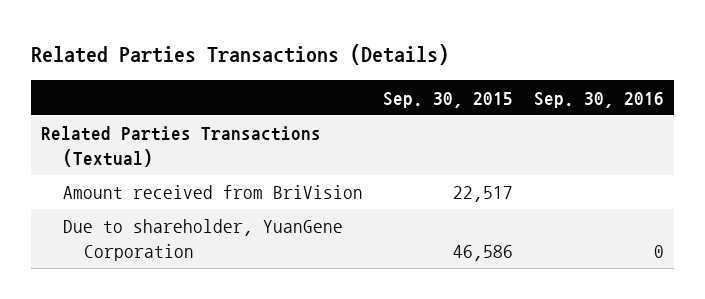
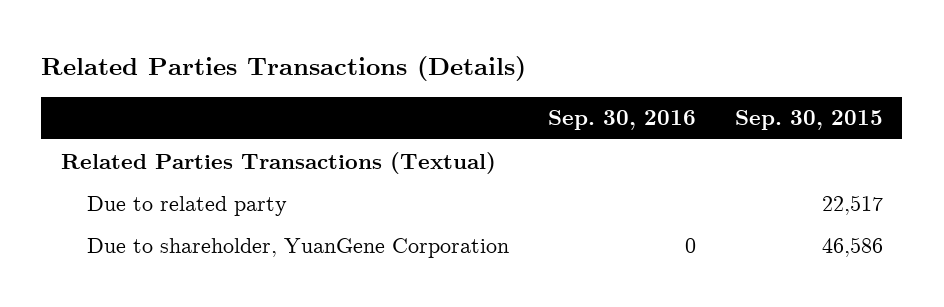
[62,185,363,200] Amount received from BriVision -> [87,195,288,216] Due to related party

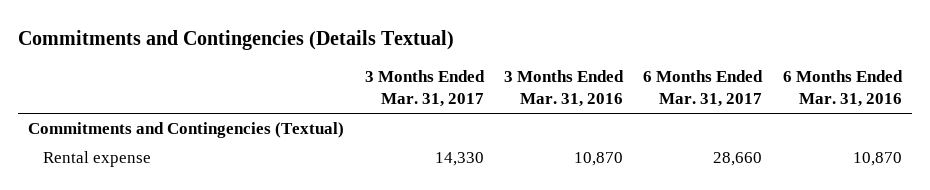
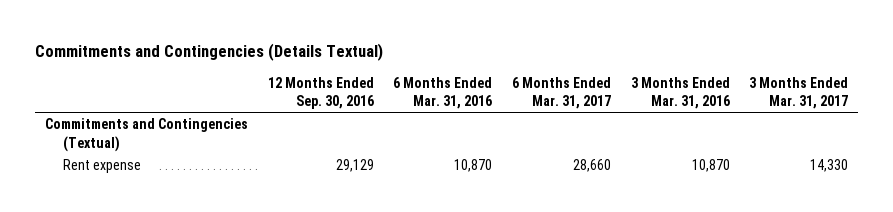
none -> [267,76,374,109] 12 Months Ended Sep. 30, 2016
[43,150,152,167] Rental expense -> [62,159,141,174] Rent expense

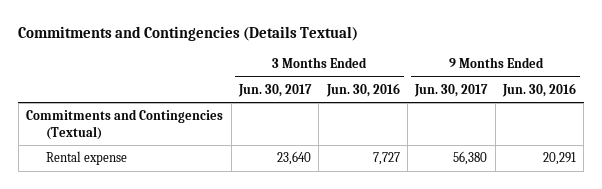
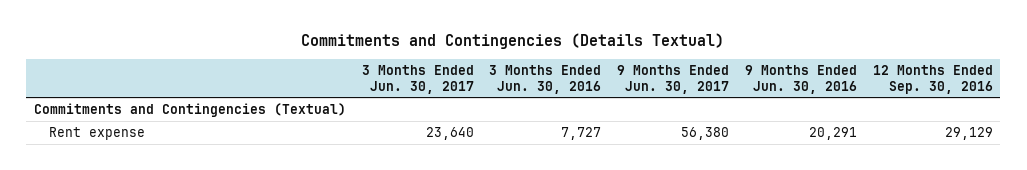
none -> [872,65,993,94] 12 Months Ended Sep. 30, 2016
[46,151,128,166] Rental expense -> [49,127,146,141] Rent expense

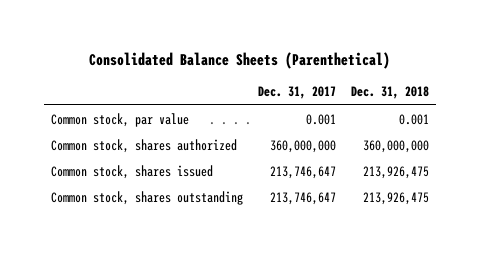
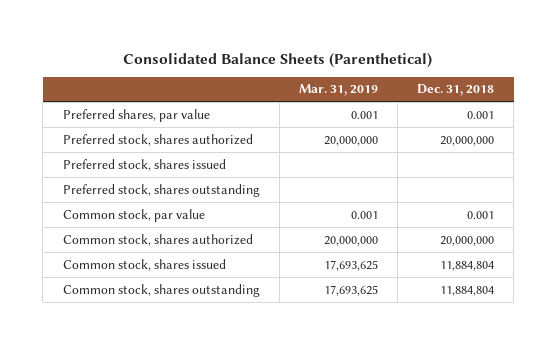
[257,86,336,100] Dec. 31, 2017 -> none
none -> [298,84,378,97] Mar. 31, 2019
none -> [62,108,210,122] Preferred shares, par value
none -> [62,133,253,146] Preferred stock, shares authorized
none -> [62,158,226,171] Preferred stock, shares issued
none -> [62,183,260,197] Preferred stock, shares outstanding
[362,139,429,153] 360,000,000 -> [440,235,495,246] 20,000,000
[362,165,429,179] 213,926,475 -> [440,260,495,271] 11,884,804
[362,191,429,205] 213,926,475 -> [440,285,495,296] 11,884,804

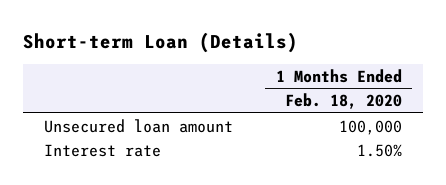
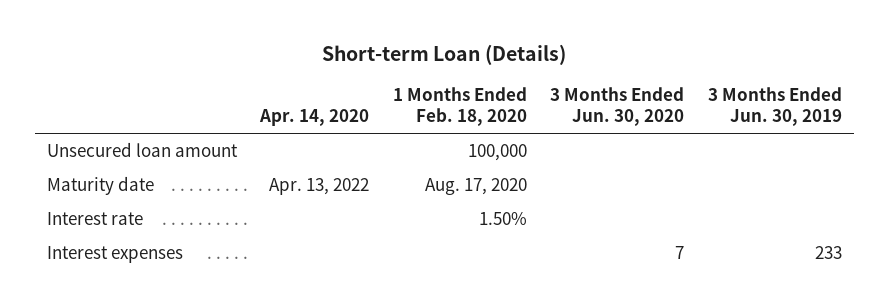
none -> [259,109,370,127] Apr. 14, 2020
none -> [550,86,685,127] 3 Months Ended Jun. 30, 2020
none -> [708,86,843,127] 3 Months Ended Jun. 30, 2019
none -> [46,176,154,196] Maturity date
none -> [46,246,183,264] Interest expenses

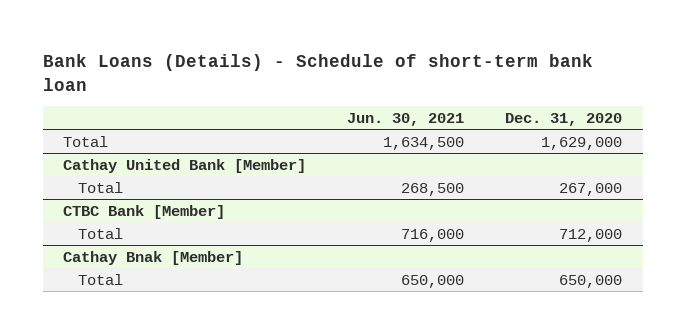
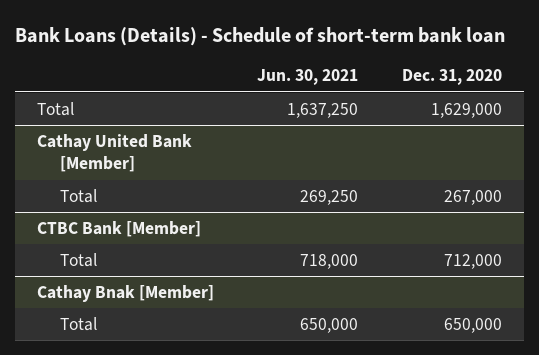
[383,136,465,150] 1,634,500 -> [287,102,359,118] 1,637,250
[401,182,465,196] 268,500 -> [300,189,359,205] 269,250
[401,228,465,242] 716,000 -> [300,253,359,269] 718,000

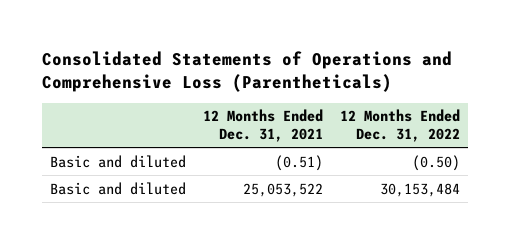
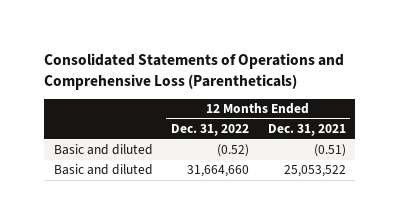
[411,154,460,171] (0.50) -> [217,144,250,158] (0.52)
[379,182,460,197] 30,153,484 -> [187,165,250,178] 31,664,660

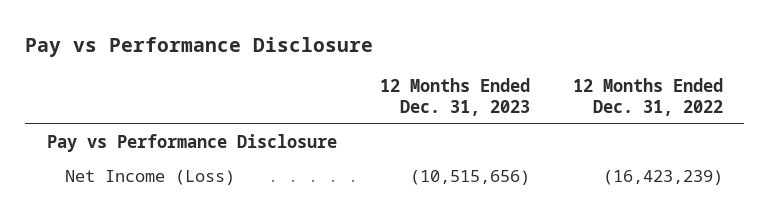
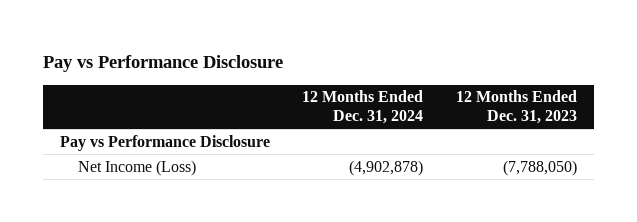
[572,77,723,117] 12 Months Ended Dec. 31, 2022 -> none
none -> [302,90,424,125] 12 Months Ended Dec. 31, 2024
[409,169,530,185] (10,515,656) -> [503,159,578,176] (7,788,050)

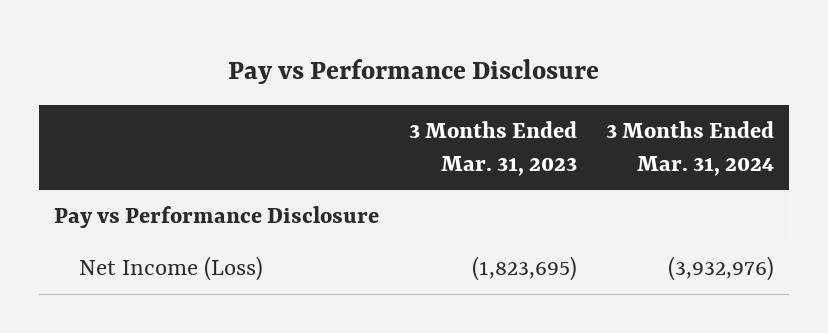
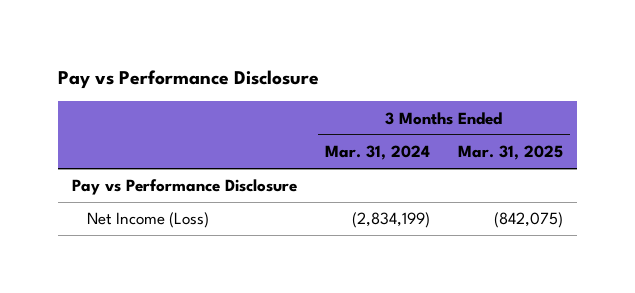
[408,120,577,176] 3 Months Ended Mar. 31, 2023 -> none
none -> [457,144,563,160] Mar. 31, 2025
[667,256,774,282] (3,932,976) -> [351,212,430,229] (2,834,199)

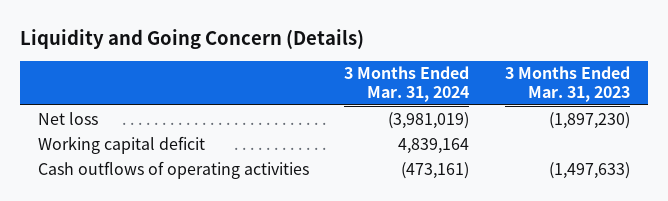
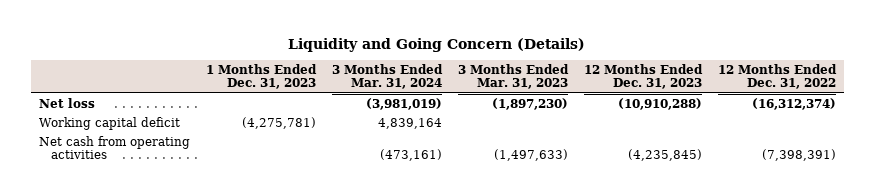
none -> [205,63,317,90] 1 Months Ended Dec. 31, 2023
none -> [584,63,704,90] 12 Months Ended Dec. 31, 2023
none -> [718,63,838,90] 12 Months Ended Dec. 31, 2022
[37,160,309,179] Cash outflows of operating activities -> [38,135,190,160] Net cash from operating activities

